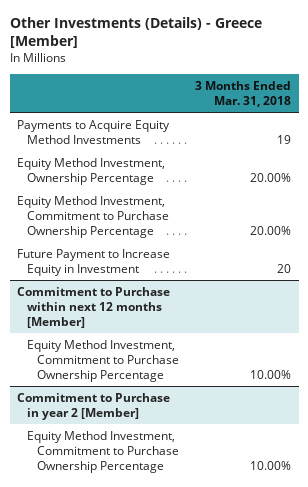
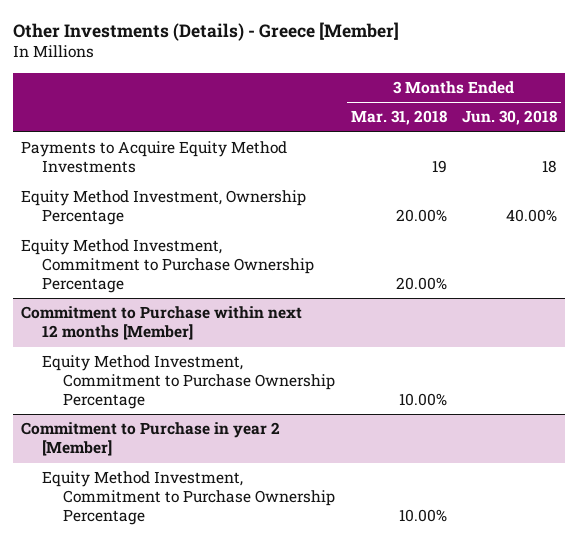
none -> [462,110,558,126] Jun. 30, 2018
[17,248,171,276] Future Payment to Increase Equity in Investment -> none

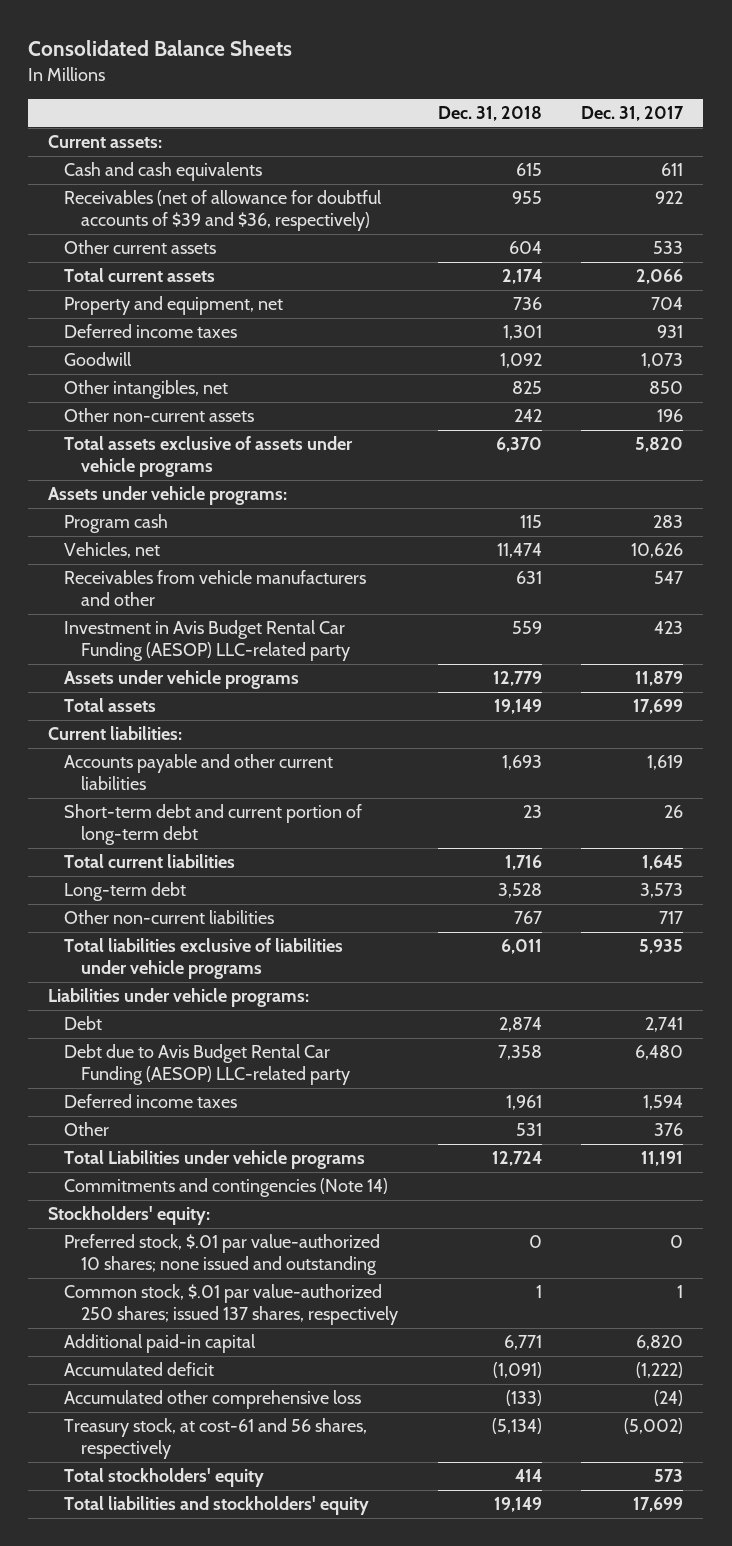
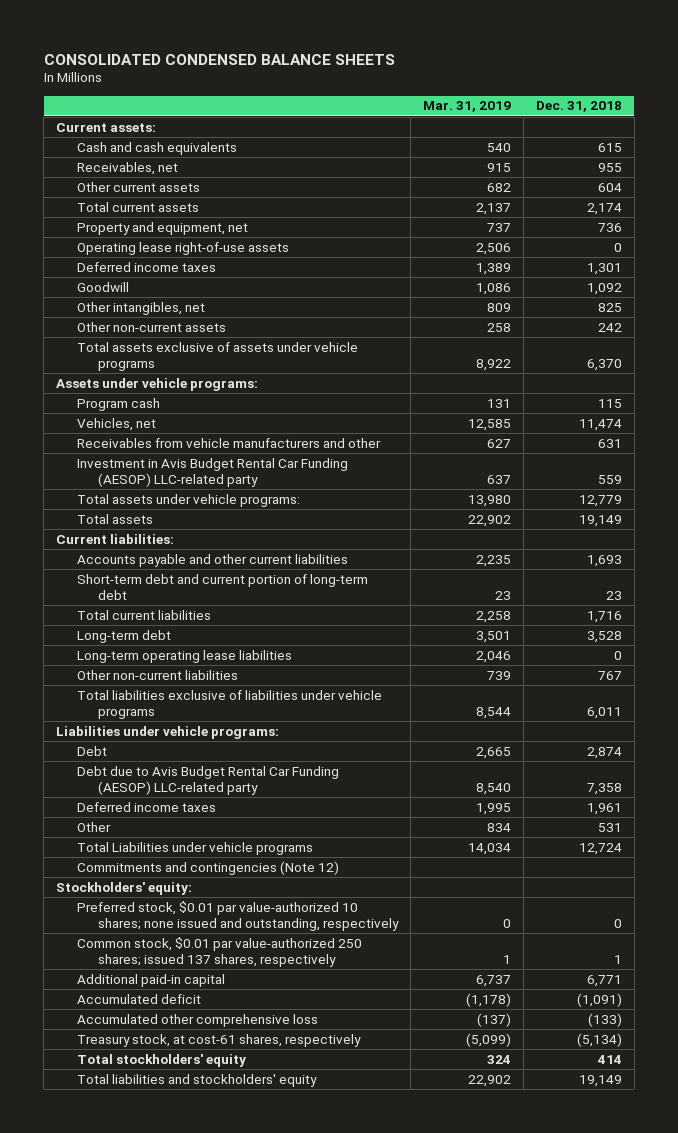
[28,40,293,57] Consolidated Balance Sheets -> [43,53,395,65] CONSOLIDATED CONDENSED BALANCE SHEETS
[581,106,685,122] Dec. 31, 2017 -> none
none -> [422,101,511,113] Mar. 31, 2019
[64,190,383,232] Receivables (net of allowance for doubtful accounts of $39 and $36, respectively) -> [77,161,179,175] Receivables, net
none -> [77,241,290,255] Operating lease right-of-use assets
[64,670,300,690] Assets under vehicle programs -> [77,493,301,507] Total assets under vehicle programs:
none -> [77,649,293,663] Long-term operating lease liabilities
[64,1178,389,1198] Commitments and contingencies (Note 14) -> [77,860,340,875] Commitments and contingencies (Note 12)
[64,1234,381,1276] Preferred stock, $.01 par value-authorized 10 shares; none issued and outstanding -> [77,900,399,931] Preferred stock, $0.01 par value-authorized 10 shares; none issued and outstanding, respectively
[64,1284,398,1326] Common stock, $.01 par value-authorized 250 shares; issued 137 shares, respectively -> [77,936,363,967] Common stock, $0.01 par value-authorized 250 shares; issued 137 shares, respectively
[64,1418,368,1460] Treasury stock, at cost-61 and 56 shares, respectively -> [77,1033,362,1047] Treasury stock, at cost-61 shares, respectively

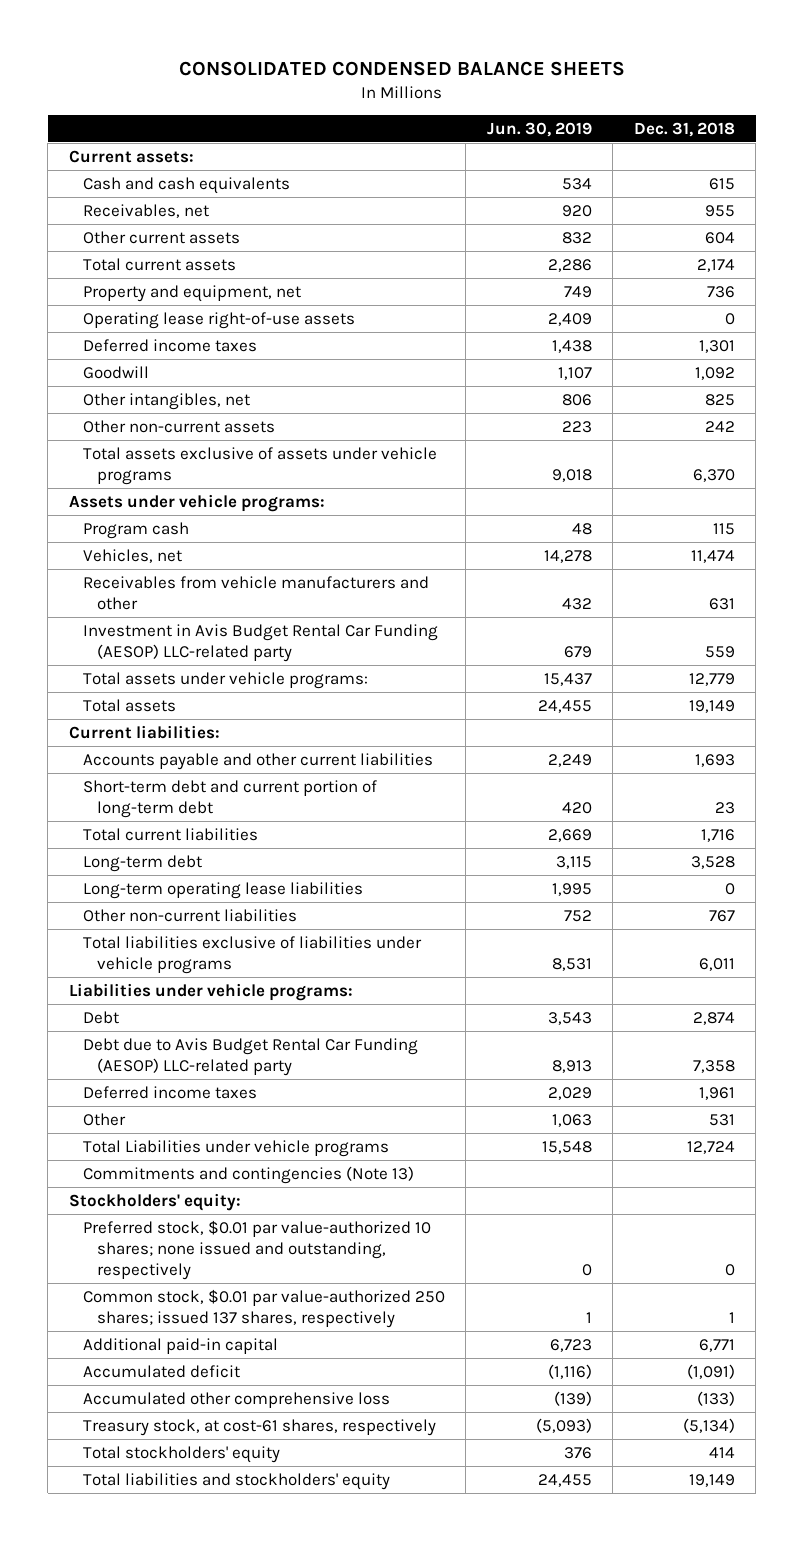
[422,101,511,113] Mar. 31, 2019 -> none
none -> [486,121,592,137] Jun. 30, 2019
[77,860,340,875] Commitments and contingencies (Note 12) -> [82,1165,414,1184] Commitments and contingencies (Note 13)

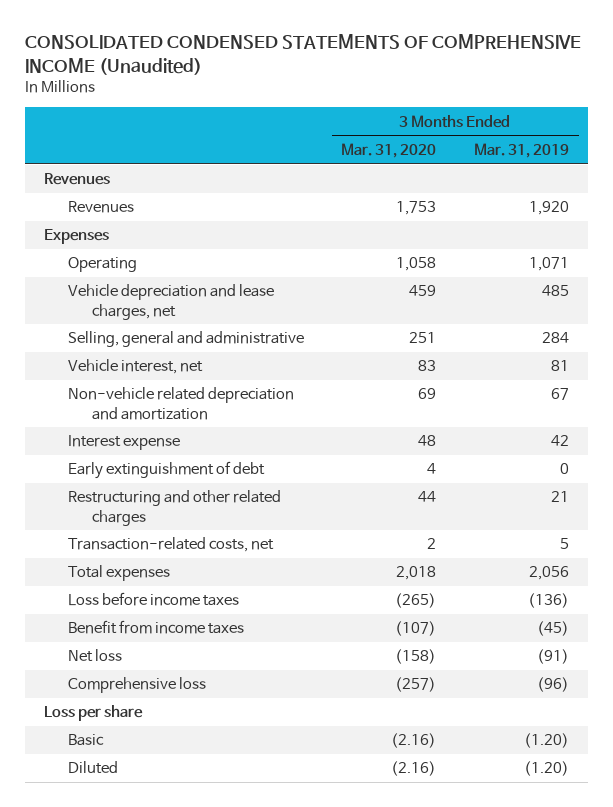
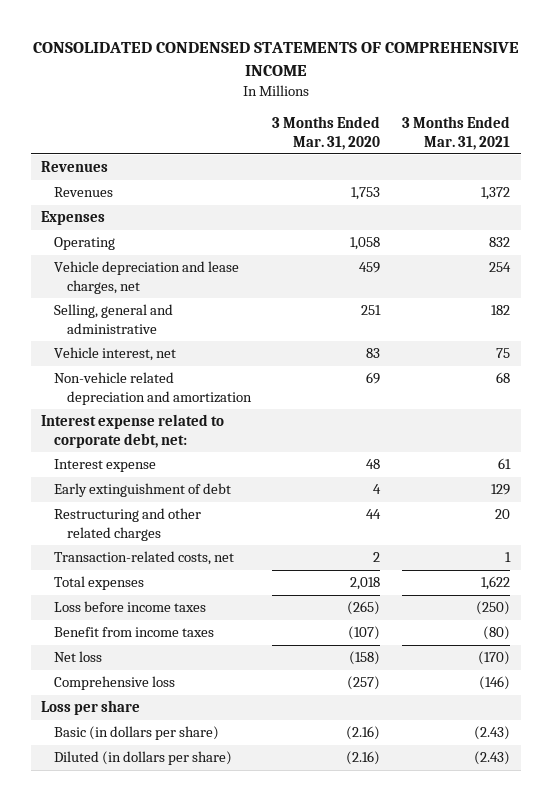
[24,34,581,75] CONSOLIDATED CONDENSED STATEMENTS OF COMPREHENSIVE INCOME (Unaudited) -> [32,42,519,77] CONSOLIDATED CONDENSED STATEMENTS OF COMPREHENSIVE INCOME
[474,143,570,159] Mar. 31, 2019 -> none
none -> [402,116,511,150] 3 Months Ended Mar. 31, 2021
none -> [41,414,225,448] Interest expense related to corporate debt, net:
[67,734,104,747] Basic -> [54,726,220,741] Basic (in dollars per share)
[67,761,118,775] Diluted -> [54,751,233,766] Diluted (in dollars per share)

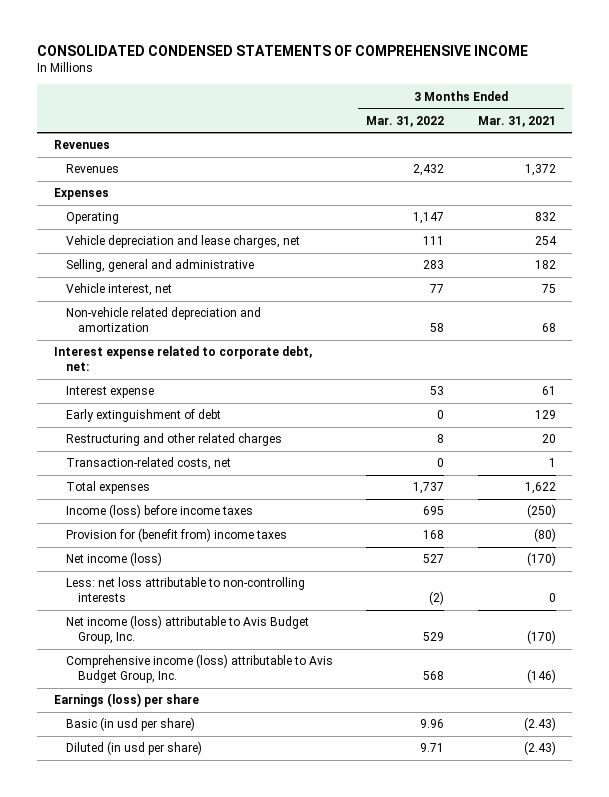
[272,116,381,150] 3 Months Ended Mar. 31, 2020 -> none
none -> [366,115,445,127] Mar. 31, 2022
[54,601,207,613] Loss before income taxes -> [65,504,253,519] Income (loss) before income taxes
[54,627,215,638] Benefit from income taxes -> [65,528,287,543] Provision for (benefit from) income taxes
none -> [65,552,162,567] Net income (loss)
none -> [65,577,305,603] Less: net loss attributable to non-controlling interests
[54,651,103,663] Net loss -> [65,615,309,645] Net income (loss) attributable to Avis Budget Group, Inc.
[54,676,176,691] Comprehensive loss -> [65,654,333,684] Comprehensive income (loss) attributable to Avis Budget Group, Inc.
[41,700,141,716] Loss per share -> [53,693,199,708] Earnings (loss) per share
[54,726,220,741] Basic (in dollars per share) -> [65,717,195,732] Basic (in usd per share)
[54,751,233,766] Diluted (in dollars per share) -> [65,741,202,756] Diluted (in usd per share)

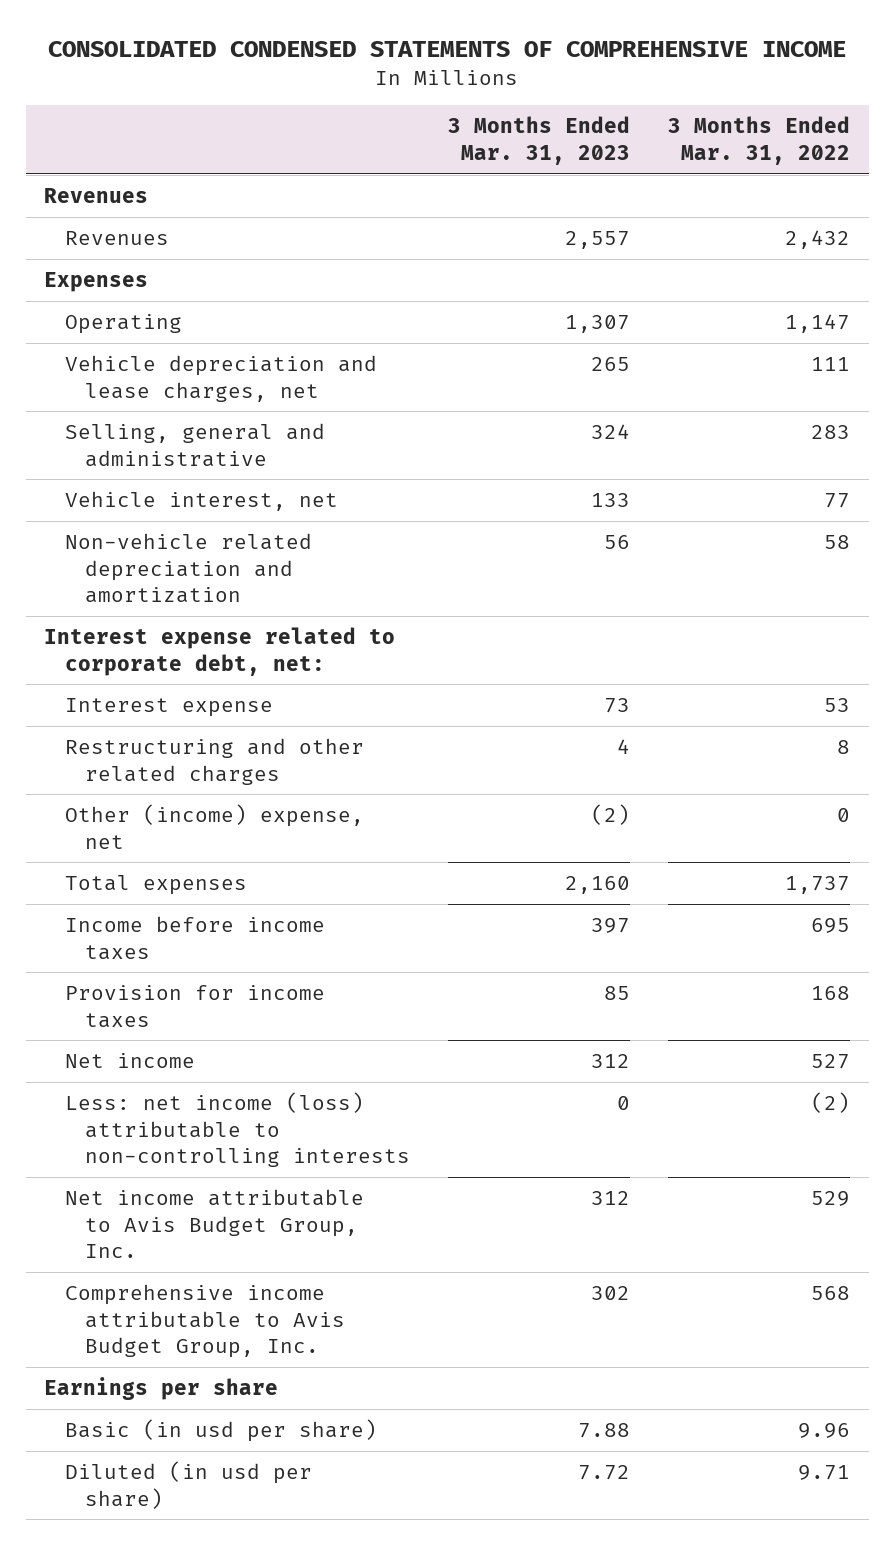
[477,115,556,127] Mar. 31, 2021 -> none
none -> [447,116,630,165] 3 Months Ended Mar. 31, 2023
[65,409,221,423] Early extinguishment of debt -> none
[65,457,231,471] Transaction-related costs, net -> none
none -> [64,804,364,849] Other (income) expense, net
[65,504,253,519] Income (loss) before income taxes -> [64,916,325,960] Income before income taxes
[65,528,287,543] Provision for (benefit from) income taxes -> [64,985,325,1028] Provision for income taxes
[65,552,162,567] Net income (loss) -> [64,1053,195,1069] Net income
[65,577,305,603] Less: net loss attributable to non-controlling interests -> [64,1092,411,1168] Less: net income (loss) attributable to non-controlling interests
[65,615,309,645] Net income (loss) attributable to Avis Budget Group, Inc. -> [64,1189,364,1259] Net income attributable to Avis Budget Group, Inc.
[65,654,333,684] Comprehensive income (loss) attributable to Avis Budget Group, Inc. -> [64,1284,346,1359] Comprehensive income attributable to Avis Budget Group, Inc.
[53,693,199,708] Earnings (loss) per share -> [44,1377,279,1401] Earnings per share

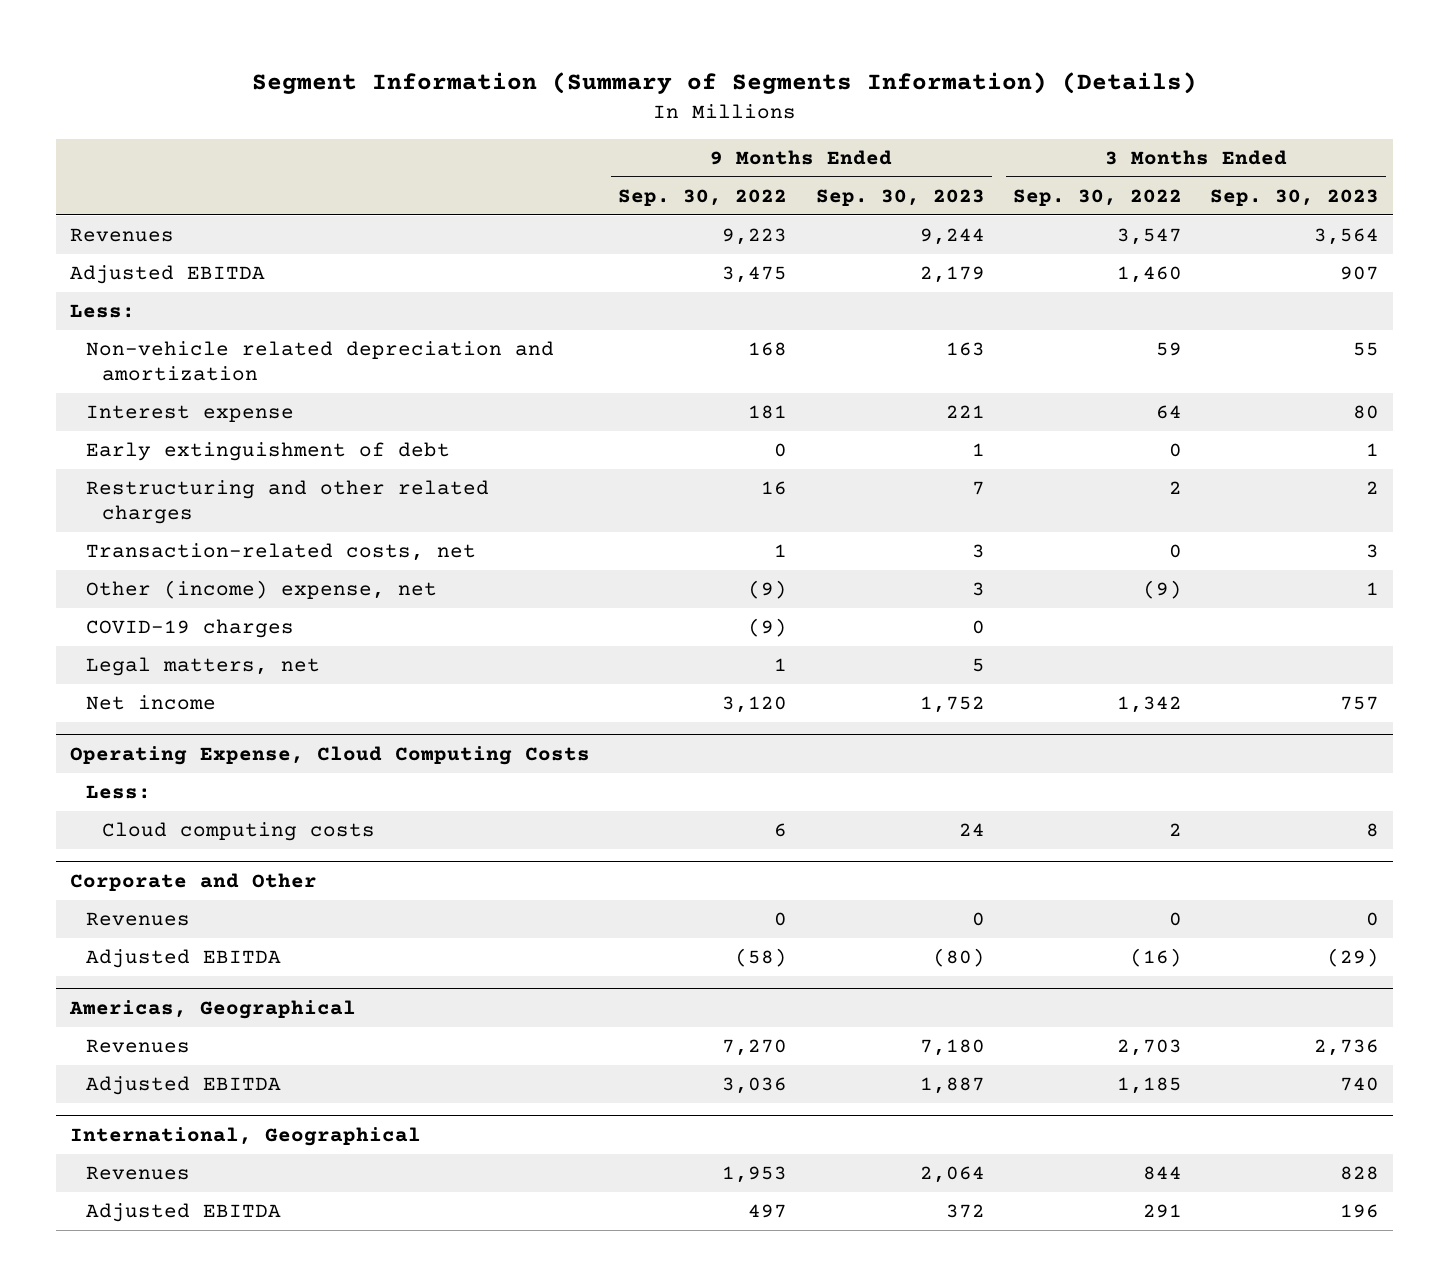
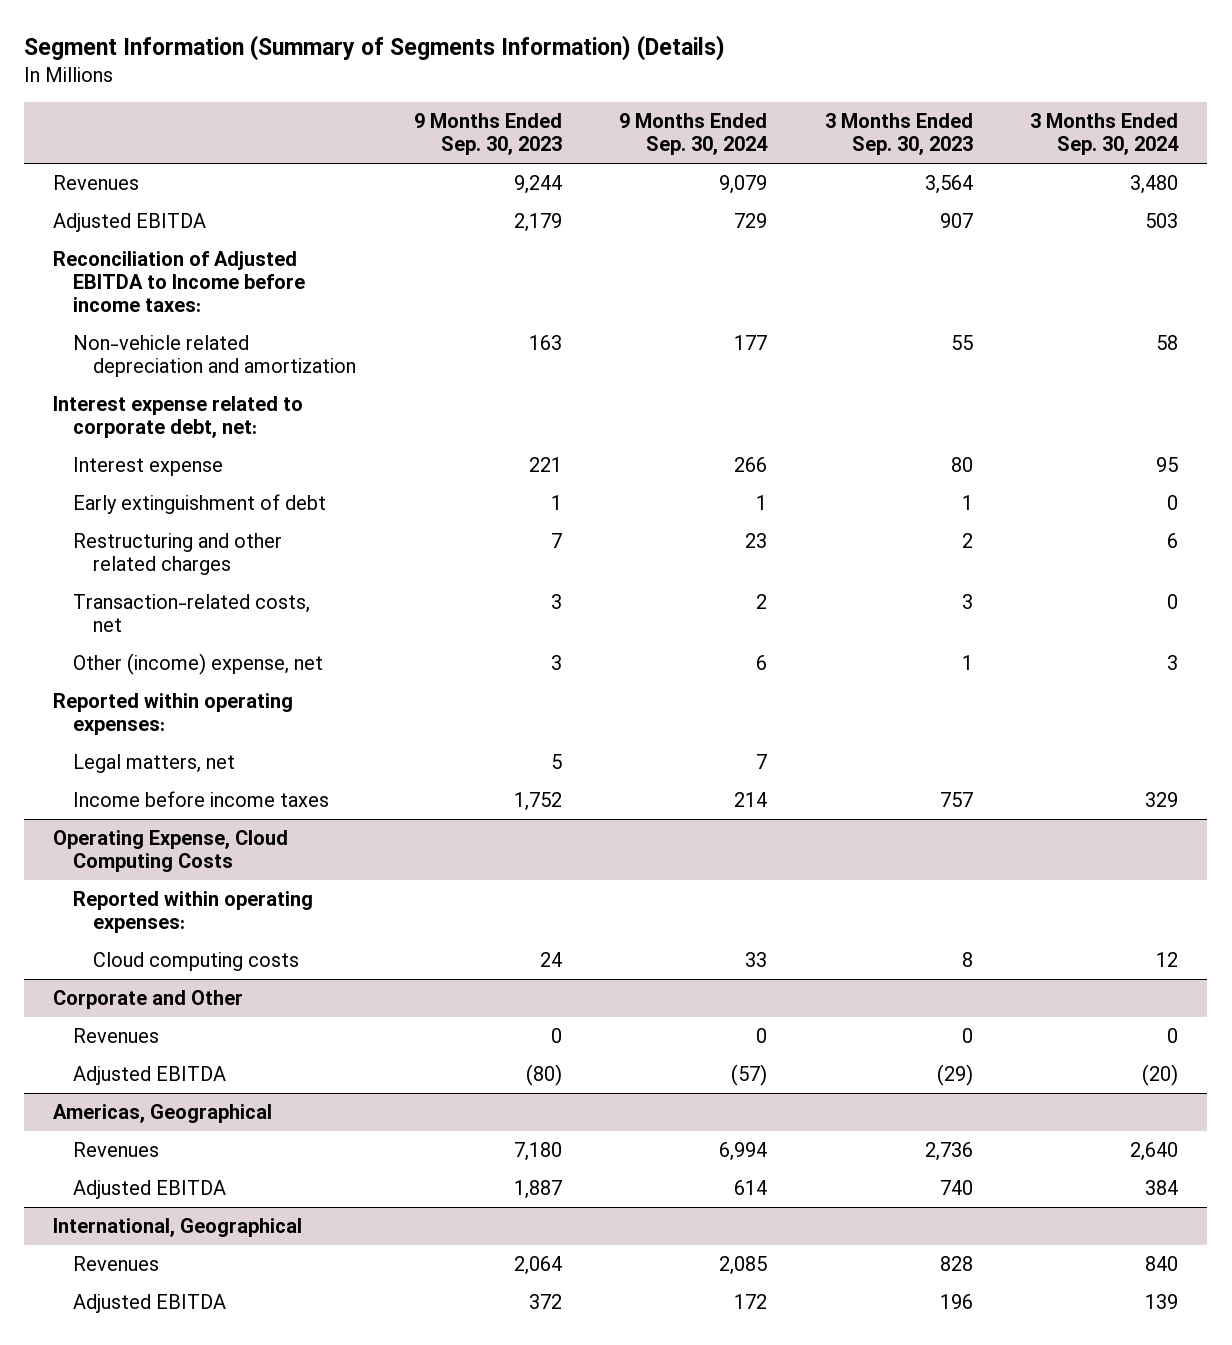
[618,189,788,207] Sep. 30, 2022 -> none
[1012,189,1182,207] Sep. 30, 2022 -> none
none -> [619,113,769,156] 9 Months Ended Sep. 30, 2024
none -> [1030,113,1180,156] 3 Months Ended Sep. 30, 2024
[70,304,136,319] Less: -> [53,250,306,313] Reconciliation of Adjusted EBITDA to Income before income taxes:
none -> [53,395,304,439] Interest expense related to corporate debt, net:
[86,619,295,639] COVID-19 charges -> none
none -> [53,692,294,736] Reported within operating expenses:
[86,695,217,711] Net income -> [73,790,330,807] Income before income taxes
[86,785,152,800] Less: -> none
none -> [73,890,314,934] Reported within operating expenses:

